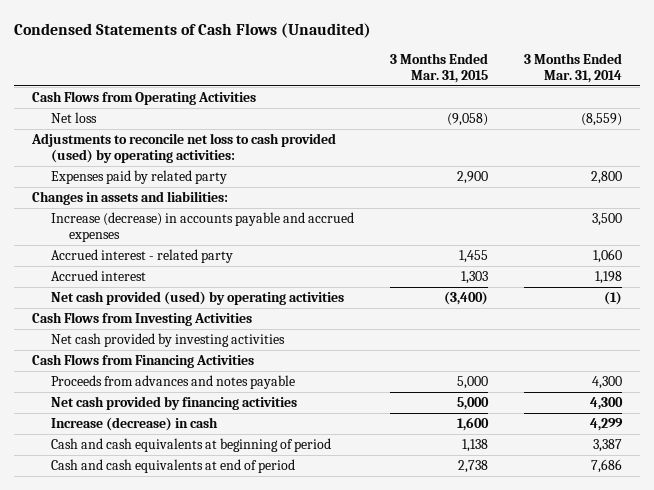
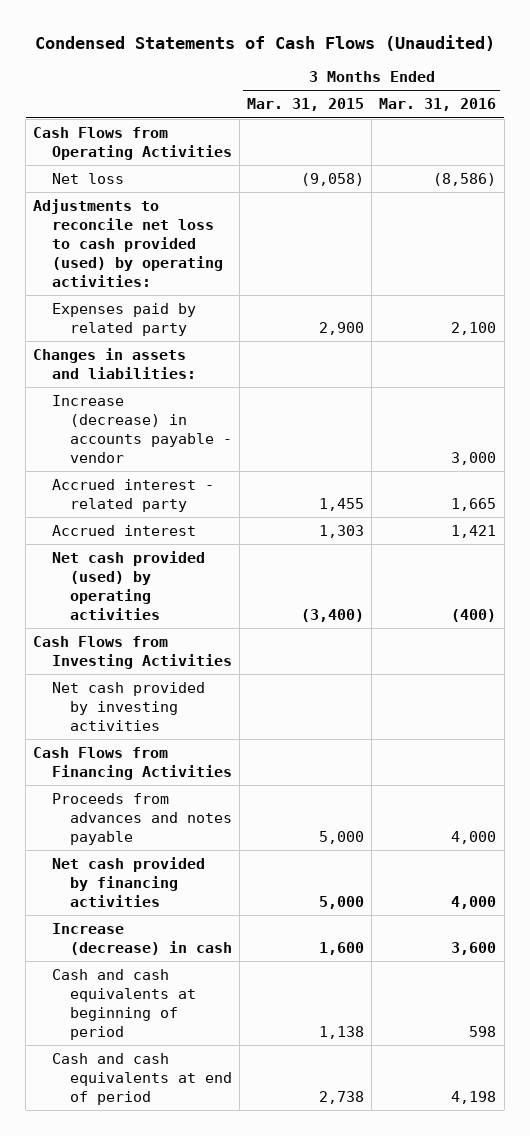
[523,53,622,83] 3 Months Ended Mar. 31, 2014 -> none
none -> [379,98,497,112] Mar. 31, 2016
[50,212,354,242] Increase (decrease) in accounts payable and accrued expenses -> [51,394,232,463] Increase (decrease) in accounts payable - vendor

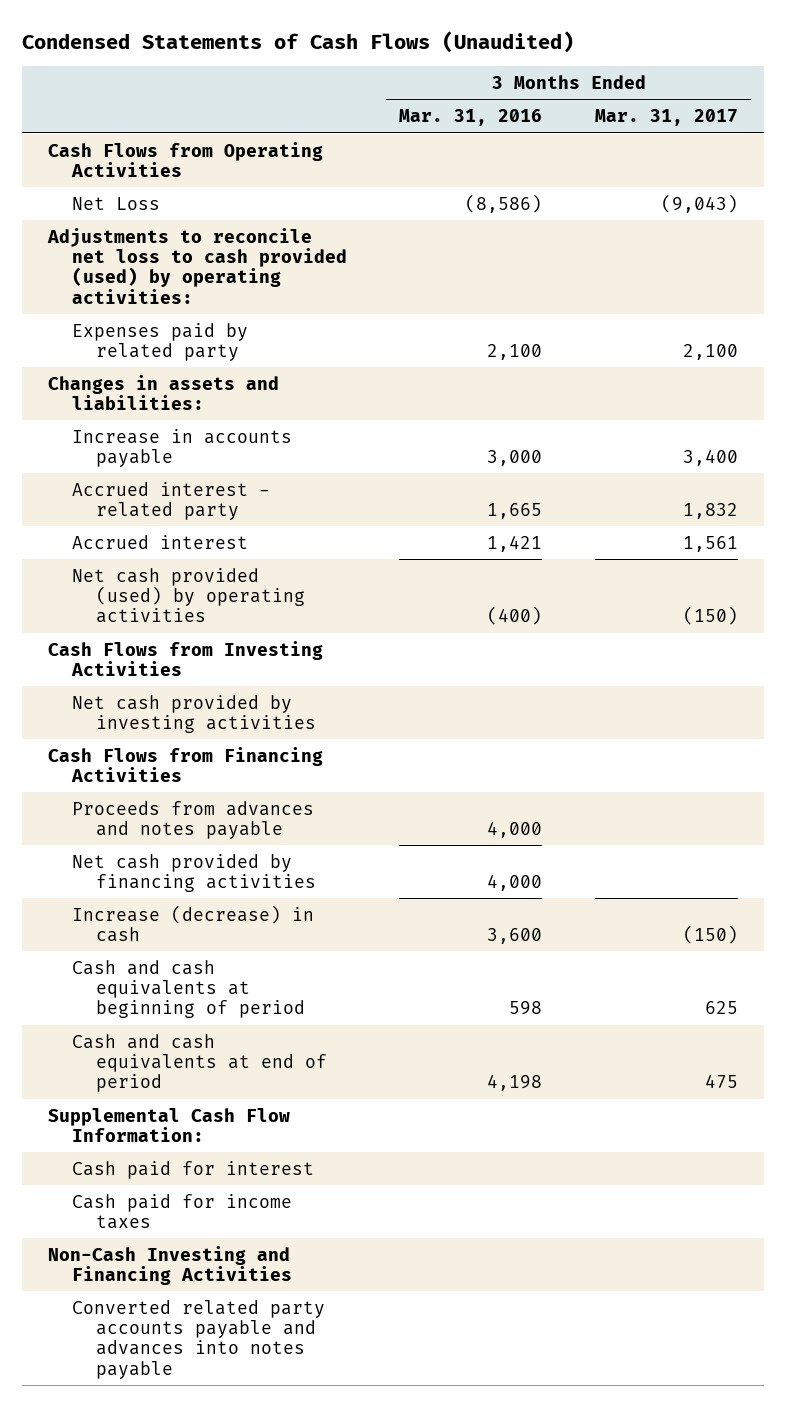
[247,98,365,112] Mar. 31, 2015 -> none
none -> [594,109,738,127] Mar. 31, 2017
[51,172,124,184] Net loss -> [72,196,161,210] Net Loss
[51,394,232,463] Increase (decrease) in accounts payable - vendor -> [72,428,293,467] Increase in accounts payable
none -> [47,1107,290,1142] Supplemental Cash Flow Information:
none -> [72,1160,315,1179] Cash paid for interest
none -> [72,1193,293,1229] Cash paid for income taxes
none -> [47,1245,293,1285] Non-Cash Investing and Financing Activities
none -> [72,1299,326,1379] Converted related party accounts payable and advances into notes payable

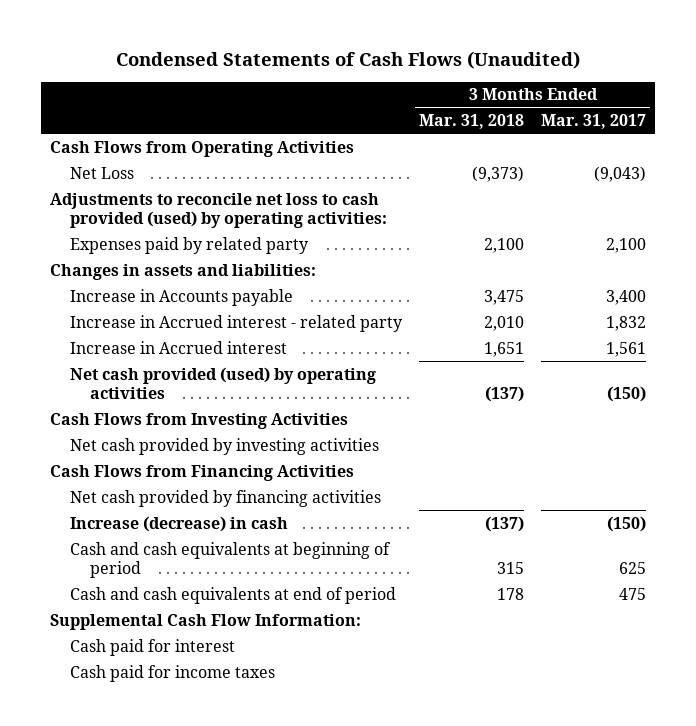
[399,109,543,127] Mar. 31, 2016 -> none
none -> [418,113,524,129] Mar. 31, 2018
[72,428,293,467] Increase in accounts payable -> [69,288,293,306] Increase in Accounts payable
[72,481,271,520] Accrued interest - related party -> [69,314,403,332] Increase in Accrued interest - related party
[72,534,249,549] Accrued interest -> [69,340,287,354] Increase in Accrued interest
[72,800,315,839] Proceeds from advances and notes payable -> none
[47,1245,293,1285] Non-Cash Investing and Financing Activities -> none
[72,1299,326,1379] Converted related party accounts payable and advances into notes payable -> none

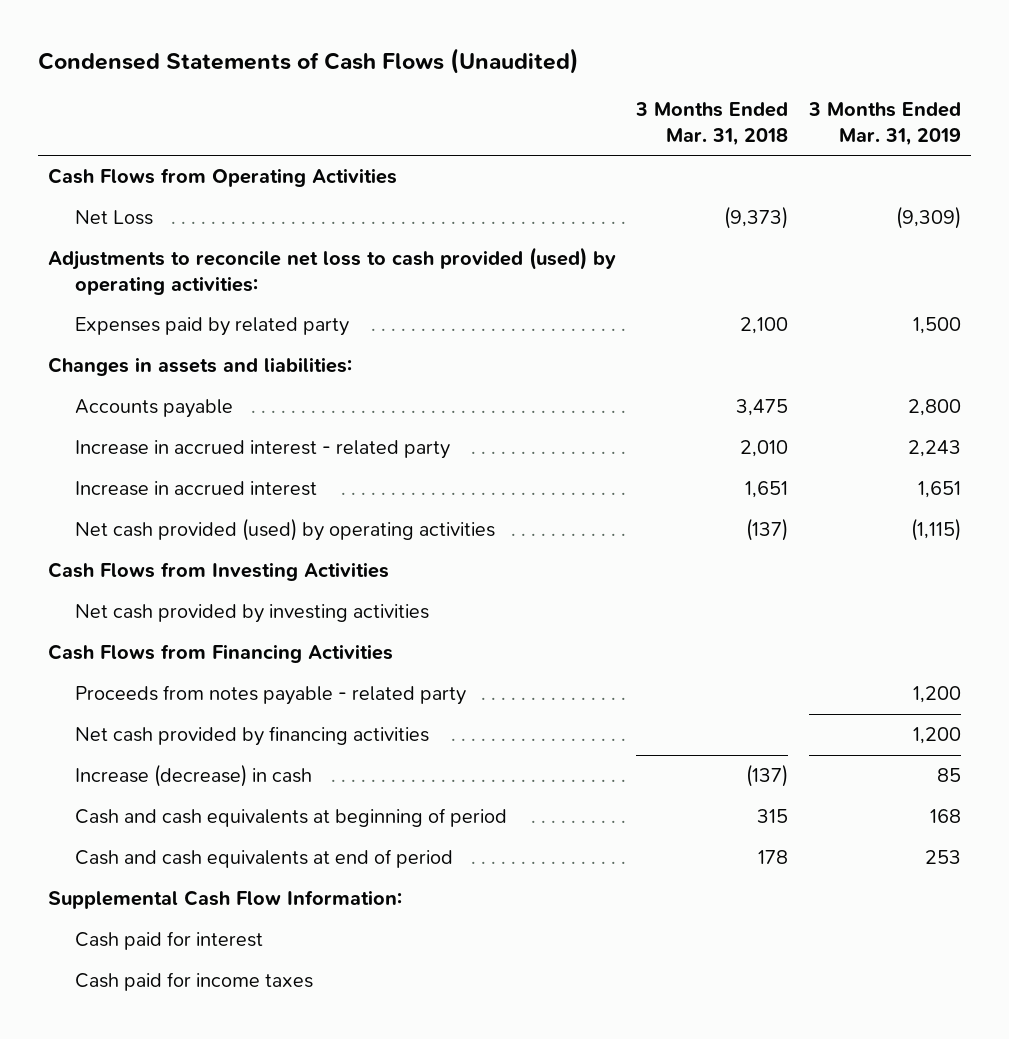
[541,113,647,129] Mar. 31, 2017 -> none
none -> [807,102,961,147] 3 Months Ended Mar. 31, 2019
[69,288,293,306] Increase in Accounts payable -> [74,399,233,419] Accounts payable
[69,314,403,332] Increase in Accrued interest - related party -> [74,440,450,460] Increase in accrued interest - related party
[69,340,287,354] Increase in Accrued interest -> [74,481,317,497] Increase in accrued interest
none -> [74,685,466,706] Proceeds from notes payable - related party

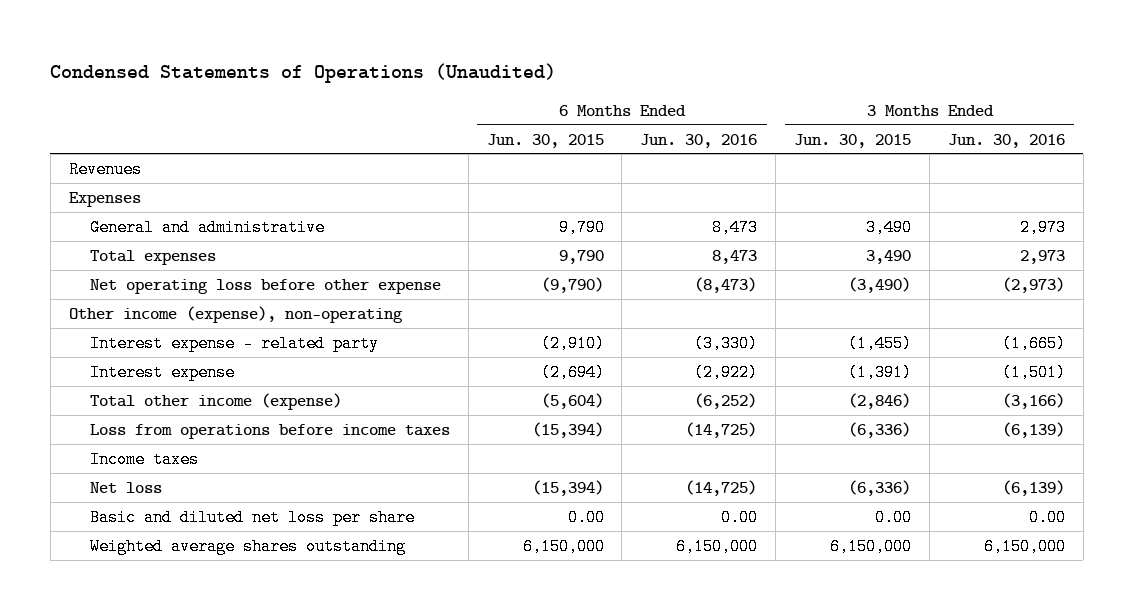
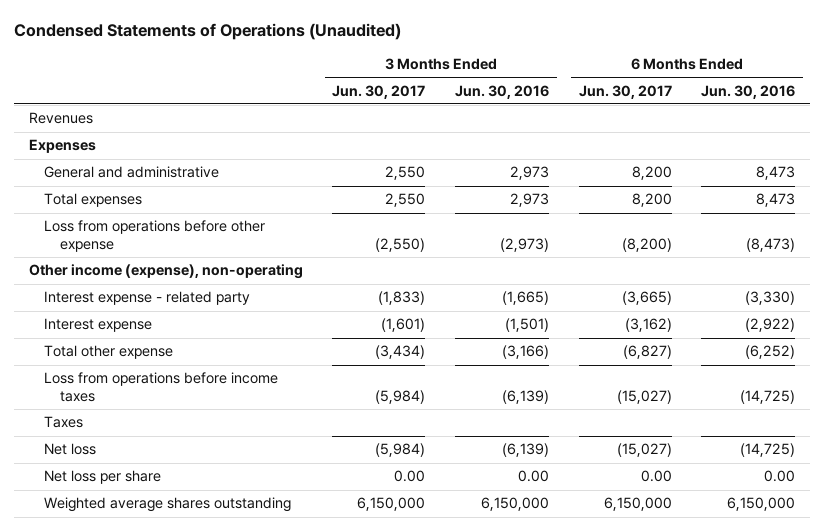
[486,133,604,148] Jun. 30, 2015 -> none
[794,133,912,148] Jun. 30, 2015 -> none
none -> [332,84,426,99] Jun. 30, 2017
none -> [578,84,672,99] Jun. 30, 2017
[89,278,441,294] Net operating loss before other expense -> [44,220,266,252] Loss from operations before other expense
[89,392,342,410] Total other income (expense) -> [44,345,174,360] Total other expense
[89,450,199,468] Income taxes -> [44,416,84,429] Taxes
[89,508,415,526] Basic and diluted net loss per share -> [44,470,162,485] Net loss per share

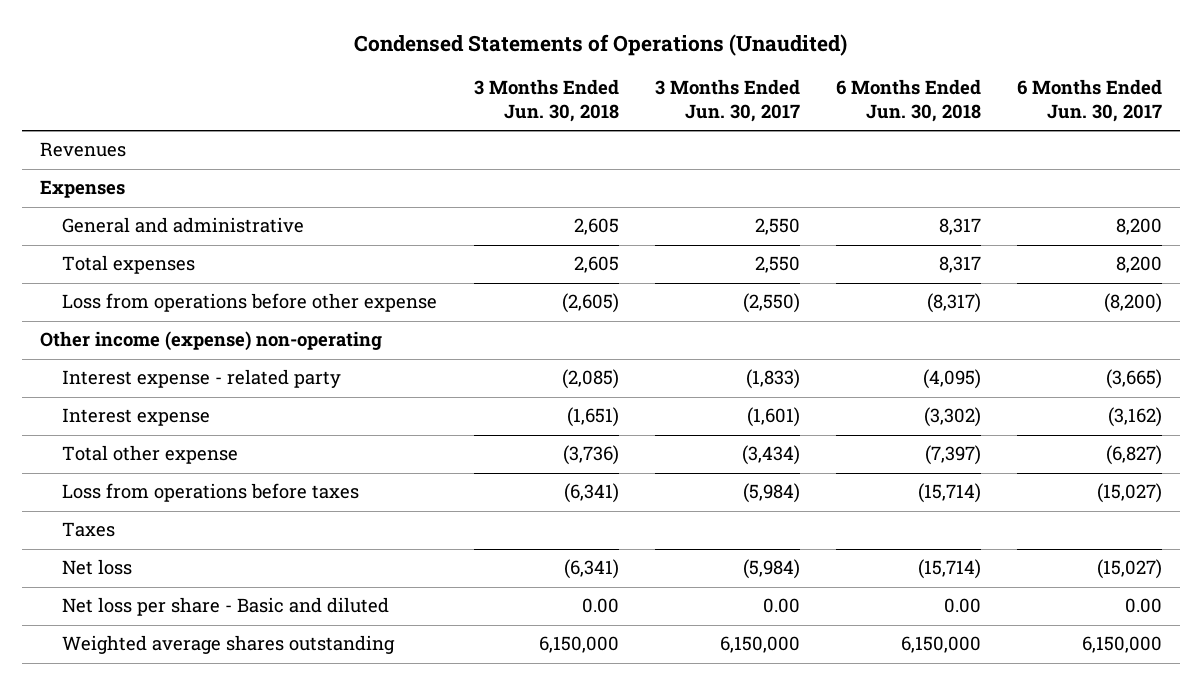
[455,84,550,99] Jun. 30, 2016 -> none
[701,84,796,99] Jun. 30, 2016 -> none
none -> [473,79,619,123] 3 Months Ended Jun. 30, 2018
none -> [836,79,982,123] 6 Months Ended Jun. 30, 2018
[28,264,303,280] Other income (expense), non-operating -> [40,331,383,352] Other income (expense) non-operating
[44,372,279,402] Loss from operations before income taxes -> [62,483,360,503] Loss from operations before taxes
[44,470,162,485] Net loss per share -> [62,597,390,617] Net loss per share - Basic and diluted

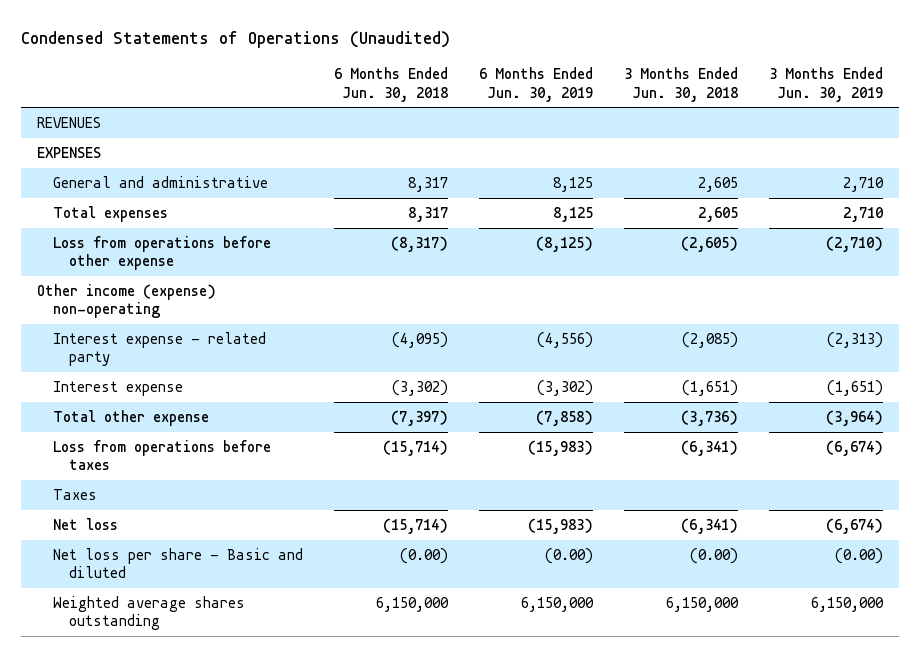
[654,79,800,123] 3 Months Ended Jun. 30, 2017 -> none
[1017,79,1163,123] 6 Months Ended Jun. 30, 2017 -> none
none -> [479,67,594,102] 6 Months Ended Jun. 30, 2019
none -> [769,67,884,102] 3 Months Ended Jun. 30, 2019
[40,142,127,158] Revenues -> [36,116,101,128] REVENUES
[40,180,126,199] Expenses -> [36,146,101,158] EXPENSES
[581,598,619,614] 0.00 -> [690,547,739,564] (0.00)
[944,598,982,614] 0.00 -> [400,547,449,564] (0.00)

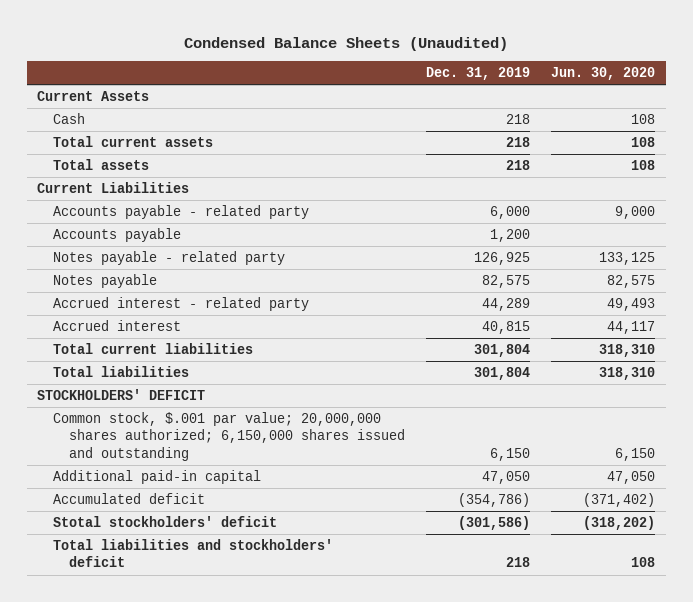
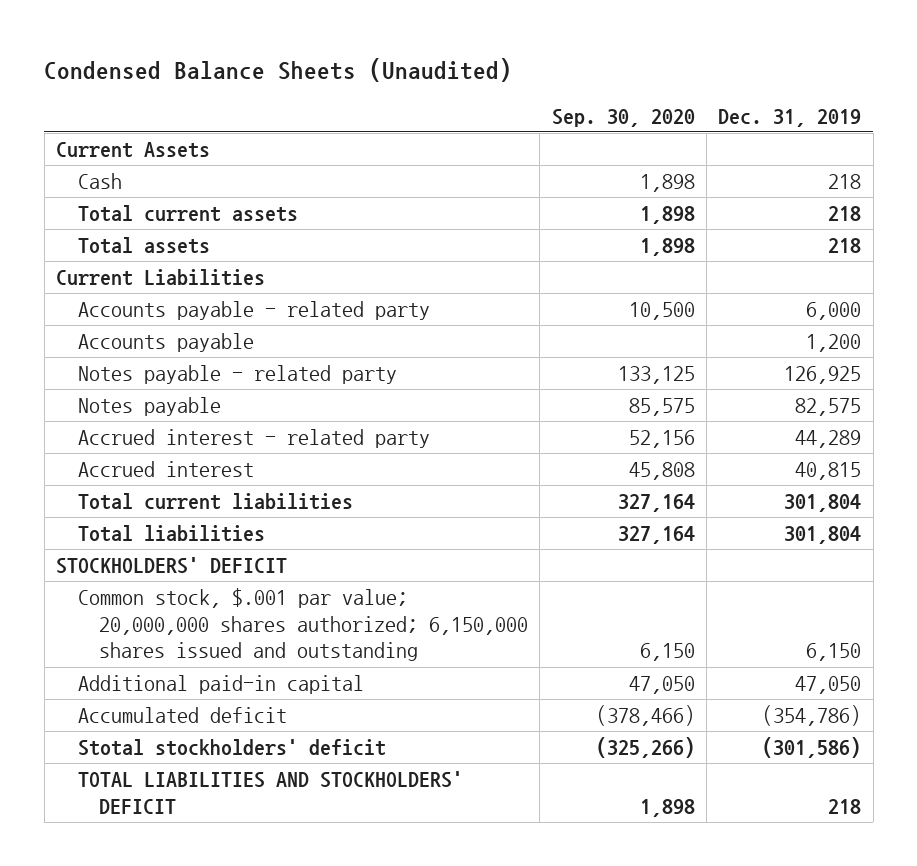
[551,67,656,81] Jun. 30, 2020 -> none
none -> [551,108,695,127] Sep. 30, 2020
[53,539,334,568] Total liabilities and stockholders' deficit -> [77,771,463,814] TOTAL LIABILITIES AND STOCKHOLDERS' DEFICIT

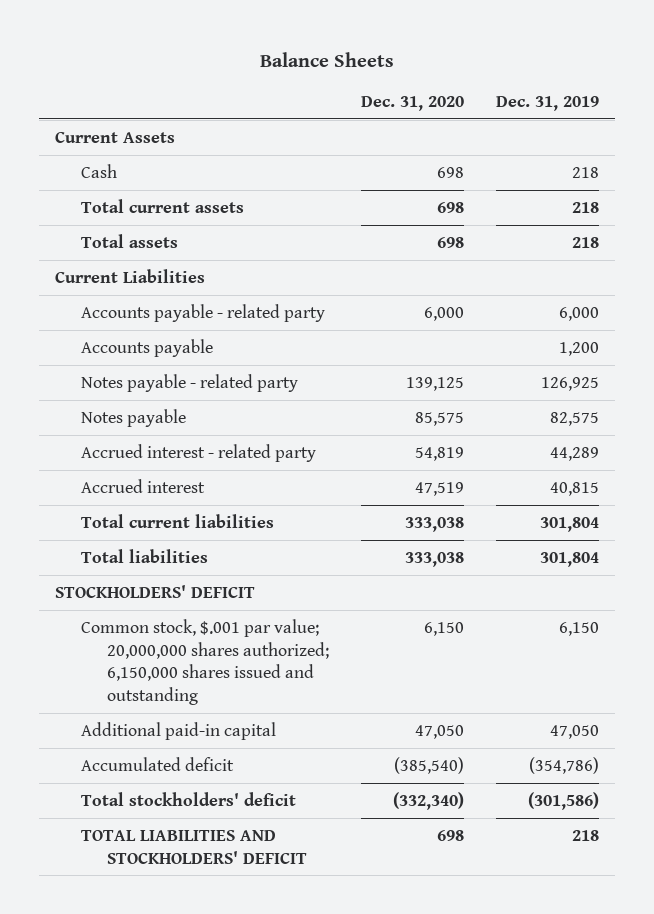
[44,57,513,82] Condensed Balance Sheets (Unaudited) -> [260,51,395,67] Balance Sheets
[551,108,695,127] Sep. 30, 2020 -> none
none -> [361,96,465,112] Dec. 31, 2020
[77,739,386,757] Stotal stockholders' deficit -> [81,791,297,806] Total stockholders' deficit

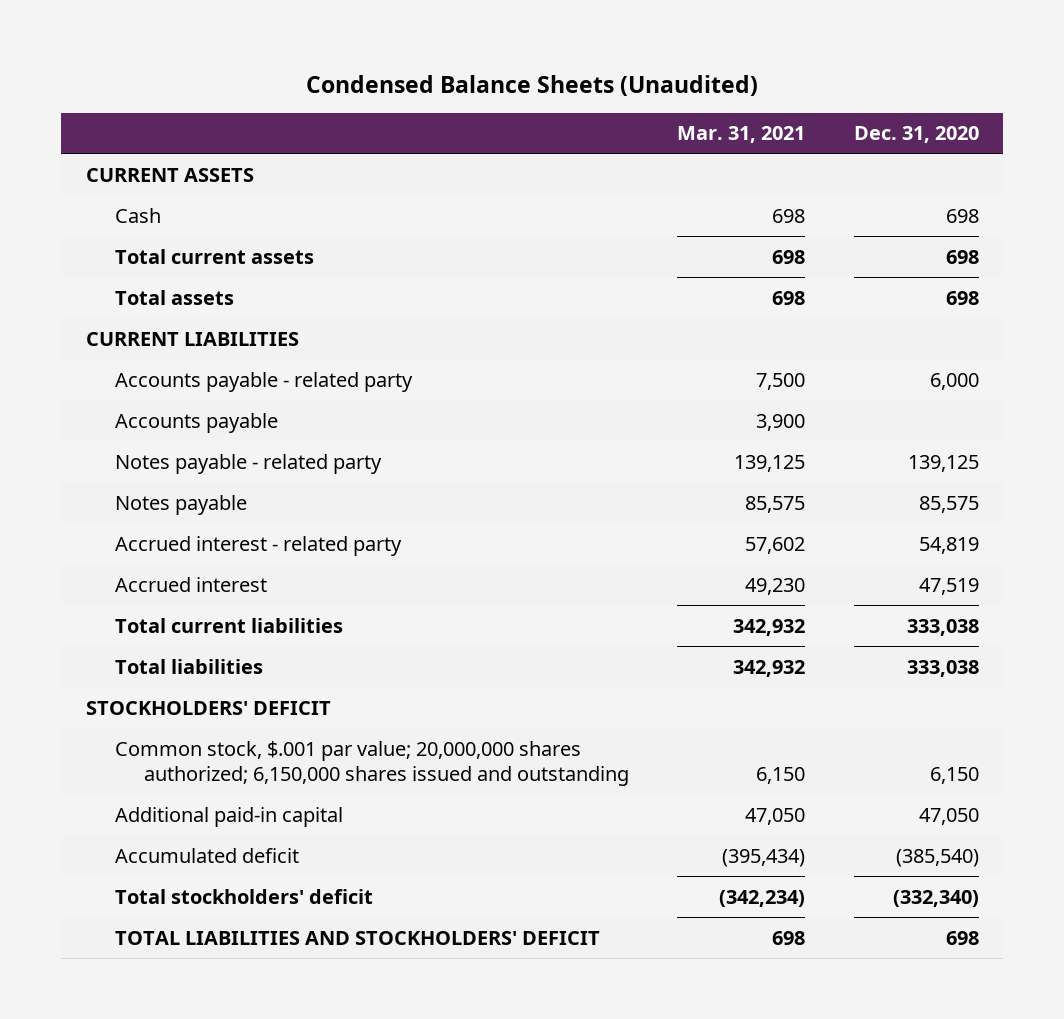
[260,51,395,67] Balance Sheets -> [306,74,759,96] Condensed Balance Sheets (Unaudited)
[495,96,599,112] Dec. 31, 2019 -> none
none -> [677,126,806,144] Mar. 31, 2021
[55,131,176,143] Current Assets -> [85,167,254,182] CURRENT ASSETS
[55,268,206,283] Current Liabilities -> [85,331,299,346] CURRENT LIABILITIES

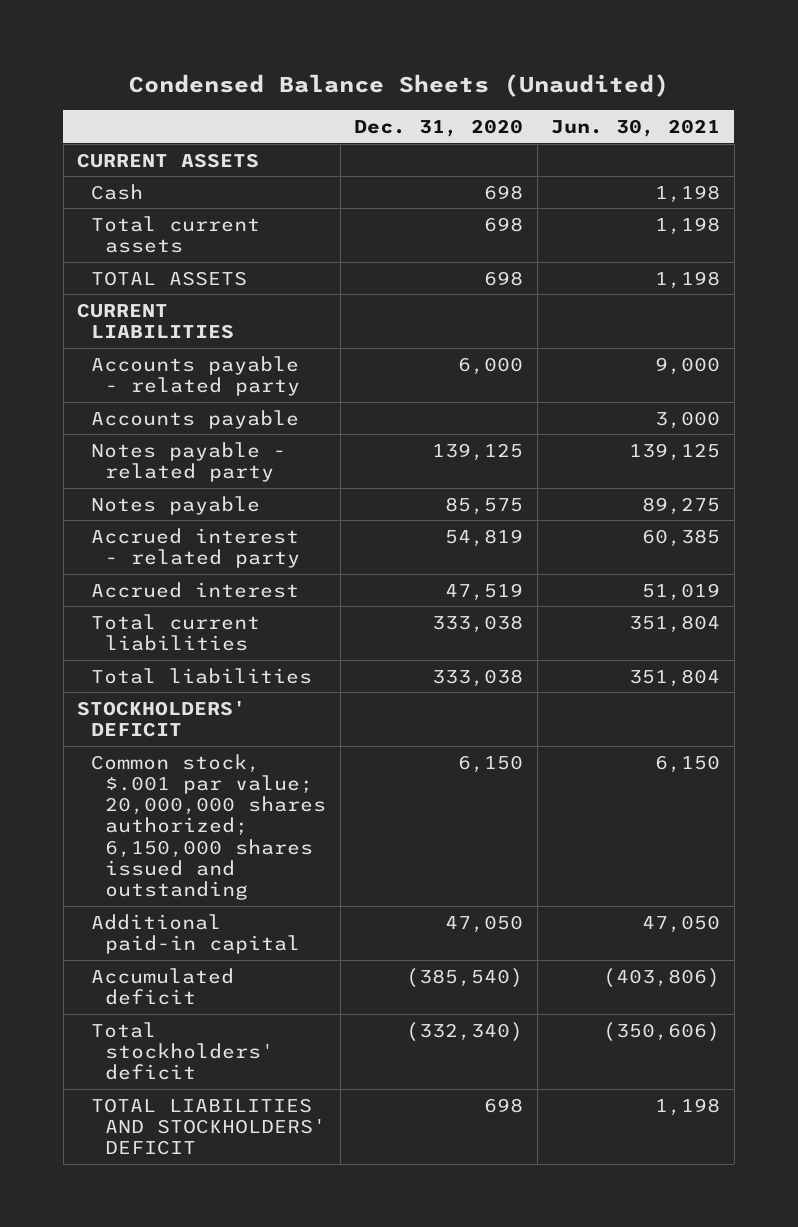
[677,126,806,144] Mar. 31, 2021 -> none
none -> [551,118,721,137] Jun. 30, 2021
[114,289,234,305] Total assets -> [91,270,248,286] TOTAL ASSETS

